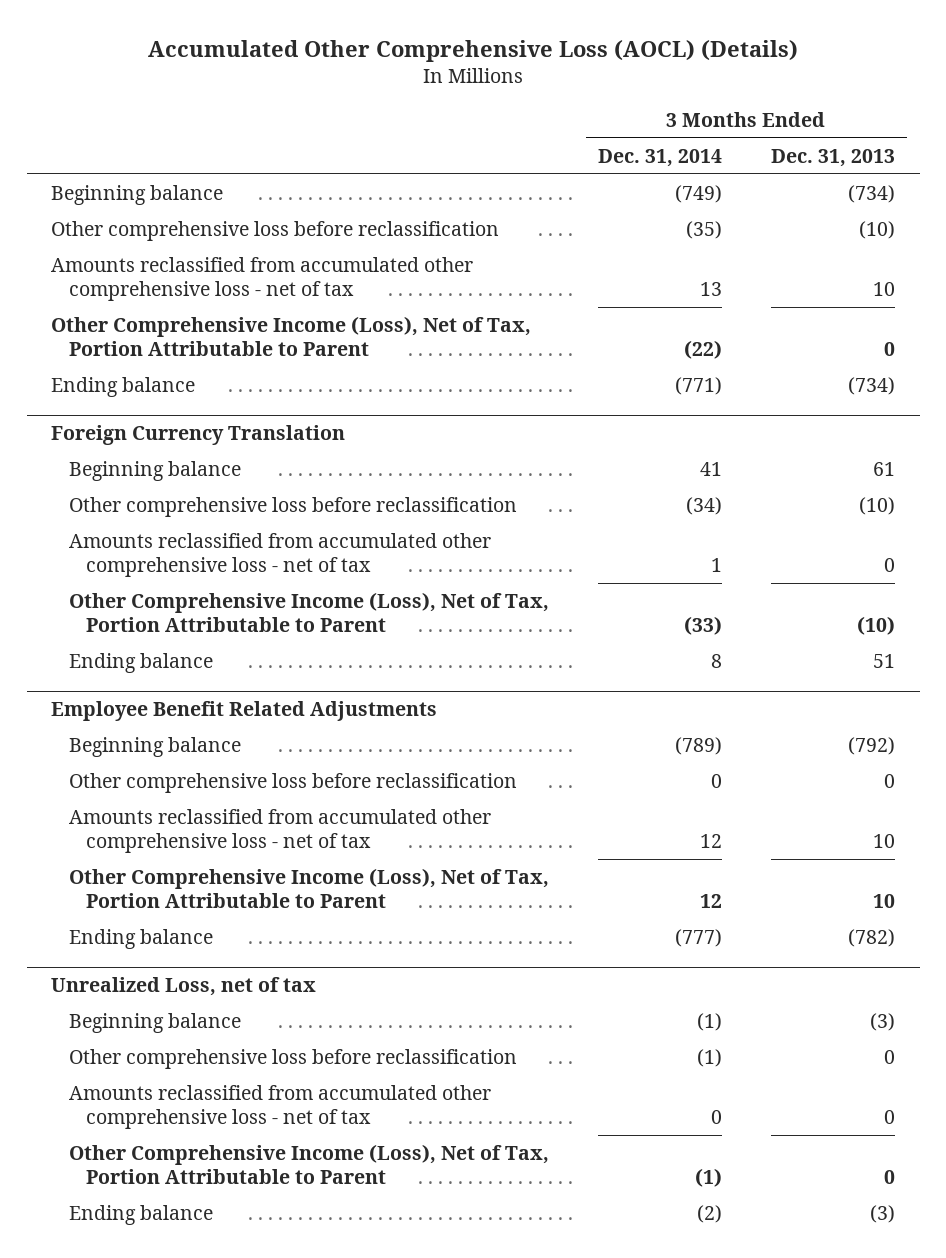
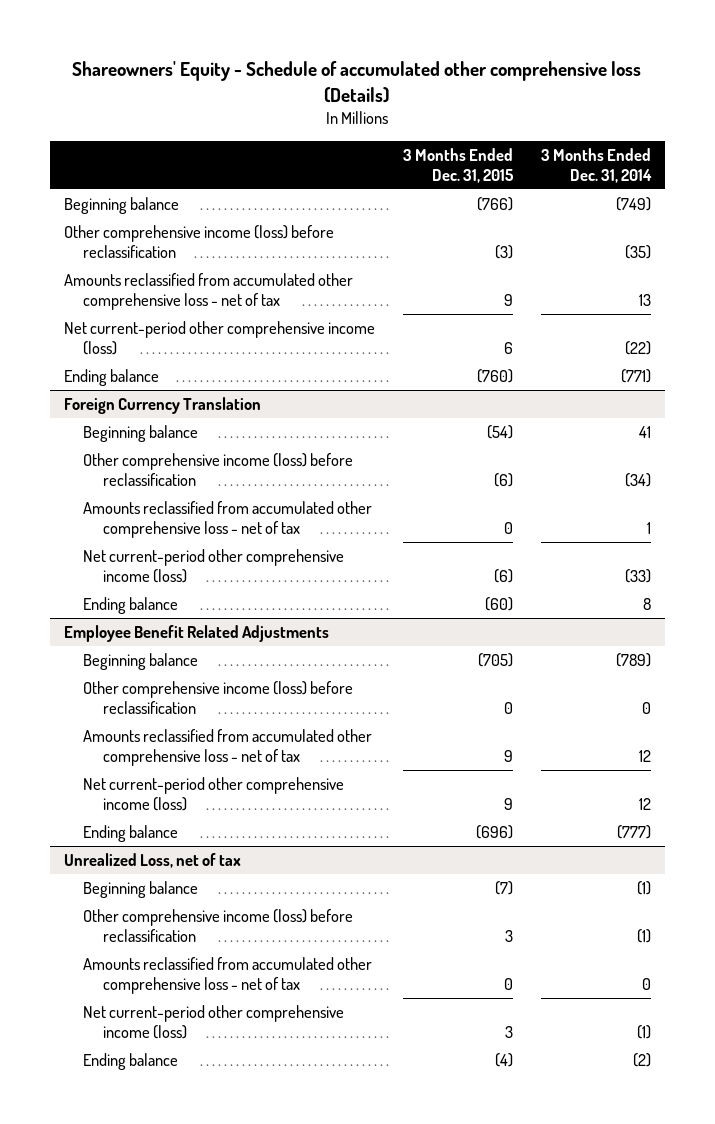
[148,39,799,62] Accumulated Other Comprehensive Loss (AOCL) (Details) -> [72,60,642,103] Shareowners' Equity - Schedule of accumulated other comprehensive loss (Details)
[770,148,895,167] Dec. 31, 2013 -> none
none -> [402,148,514,183] 3 Months Ended Dec. 31, 2015
[51,220,500,241] Other comprehensive loss before reclassification -> [63,225,334,258] Other comprehensive income (loss) before reclassification
[51,315,532,357] Other Comprehensive Income (Loss), Net of Tax, Portion Attributable to Parent -> [63,321,375,355] Net current-period other comprehensive income (loss)
[68,496,517,517] Other comprehensive loss before reclassification -> [83,453,354,486] Other comprehensive income (loss) before reclassification
[68,591,549,633] Other Comprehensive Income (Loss), Net of Tax, Portion Attributable to Parent -> [83,549,345,583] Net current-period other comprehensive income (loss)
[68,772,517,793] Other comprehensive loss before reclassification -> [83,681,354,714] Other comprehensive income (loss) before reclassification
[68,867,549,909] Other Comprehensive Income (Loss), Net of Tax, Portion Attributable to Parent -> [83,777,345,811] Net current-period other comprehensive income (loss)
[68,1048,517,1069] Other comprehensive loss before reclassification -> [83,909,354,942] Other comprehensive income (loss) before reclassification
[68,1143,549,1185] Other Comprehensive Income (Loss), Net of Tax, Portion Attributable to Parent -> [83,1005,345,1039] Net current-period other comprehensive income (loss)

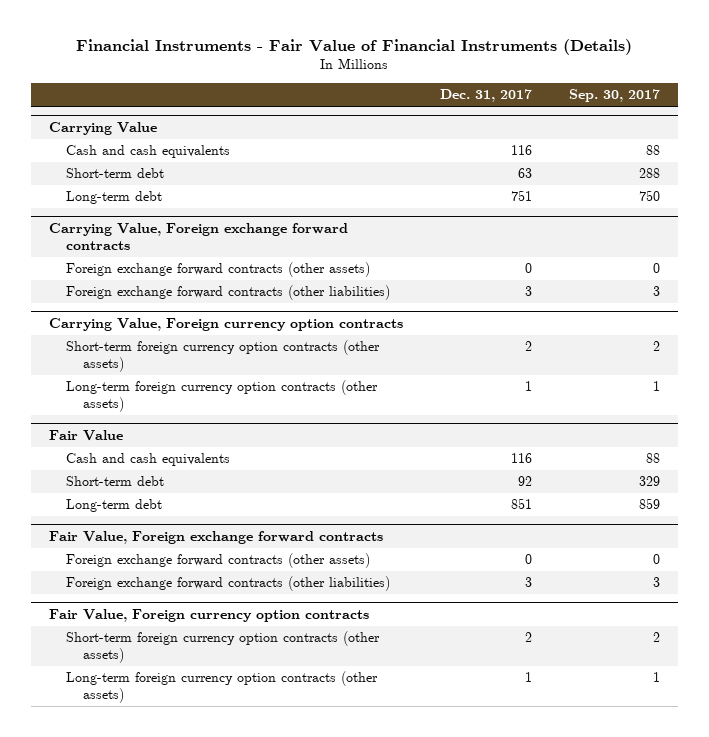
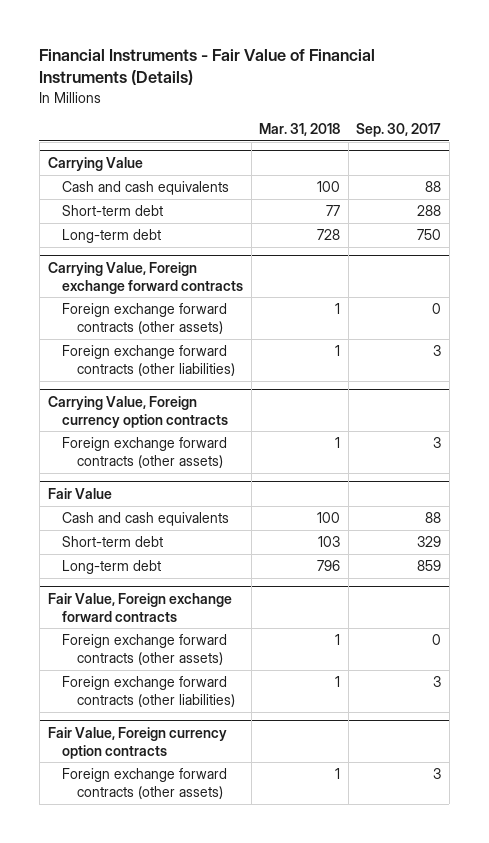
[439,89,532,103] Dec. 31, 2017 -> none
none -> [259,122,341,136] Mar. 31, 2018
[65,340,380,373] Short-term foreign currency option contracts (other assets) -> none
[65,380,378,413] Long-term foreign currency option contracts (other assets) -> none
none -> [62,437,228,468] Foreign exchange forward contracts (other assets)
[65,631,380,664] Short-term foreign currency option contracts (other assets) -> none
[65,671,378,704] Long-term foreign currency option contracts (other assets) -> none
none -> [62,768,228,799] Foreign exchange forward contracts (other assets)

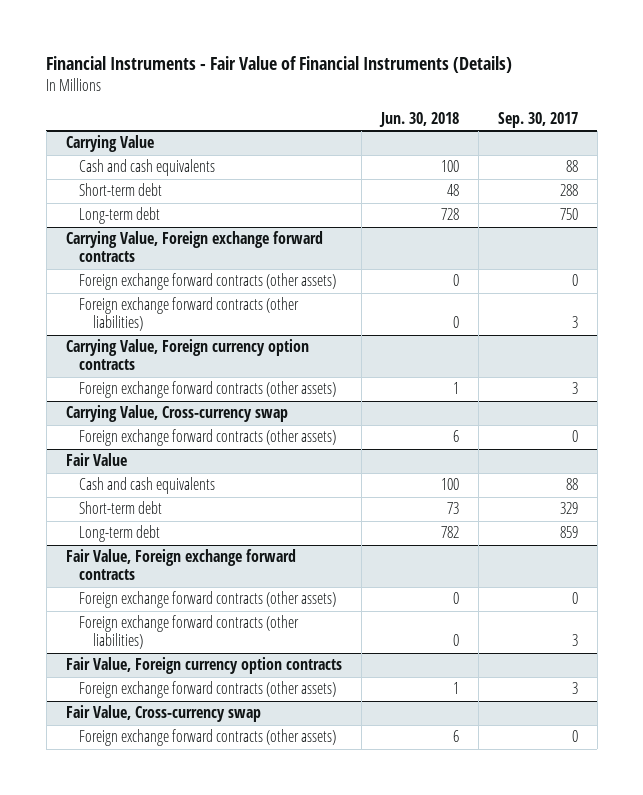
[259,122,341,136] Mar. 31, 2018 -> none
none -> [378,111,459,127] Jun. 30, 2018
none -> [65,405,288,423] Carrying Value, Cross-currency swap
none -> [79,429,337,447] Foreign exchange forward contracts (other assets)
none -> [65,705,261,723] Fair Value, Cross-currency swap
none -> [79,729,337,747] Foreign exchange forward contracts (other assets)

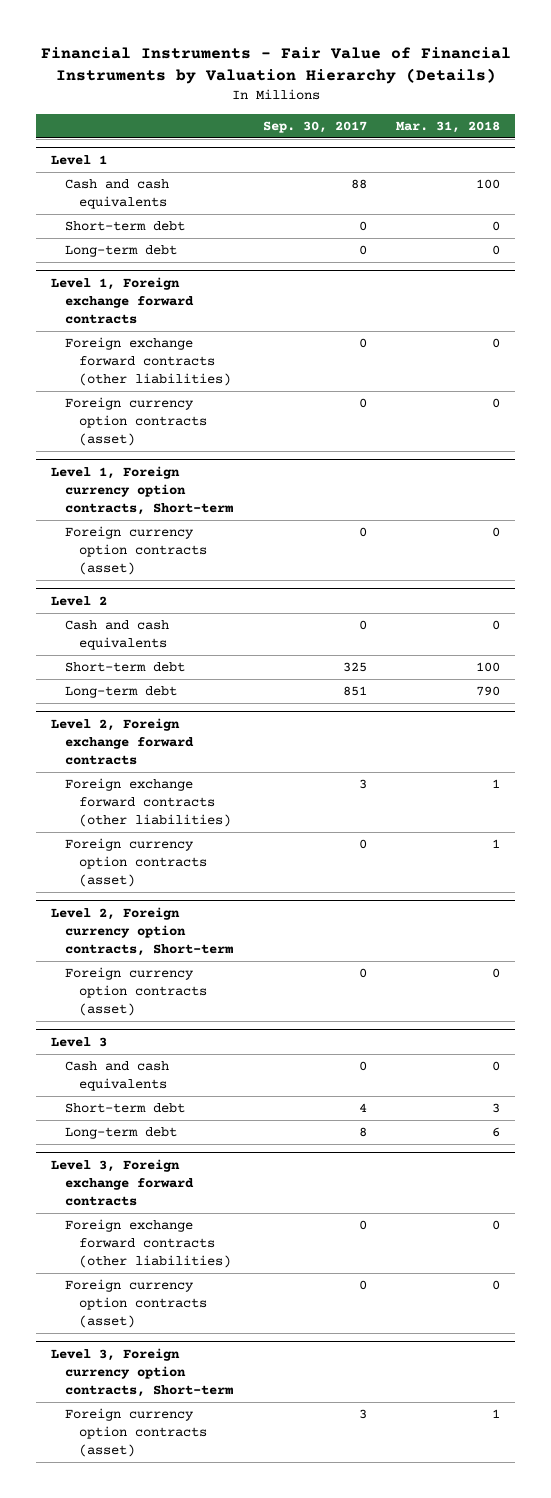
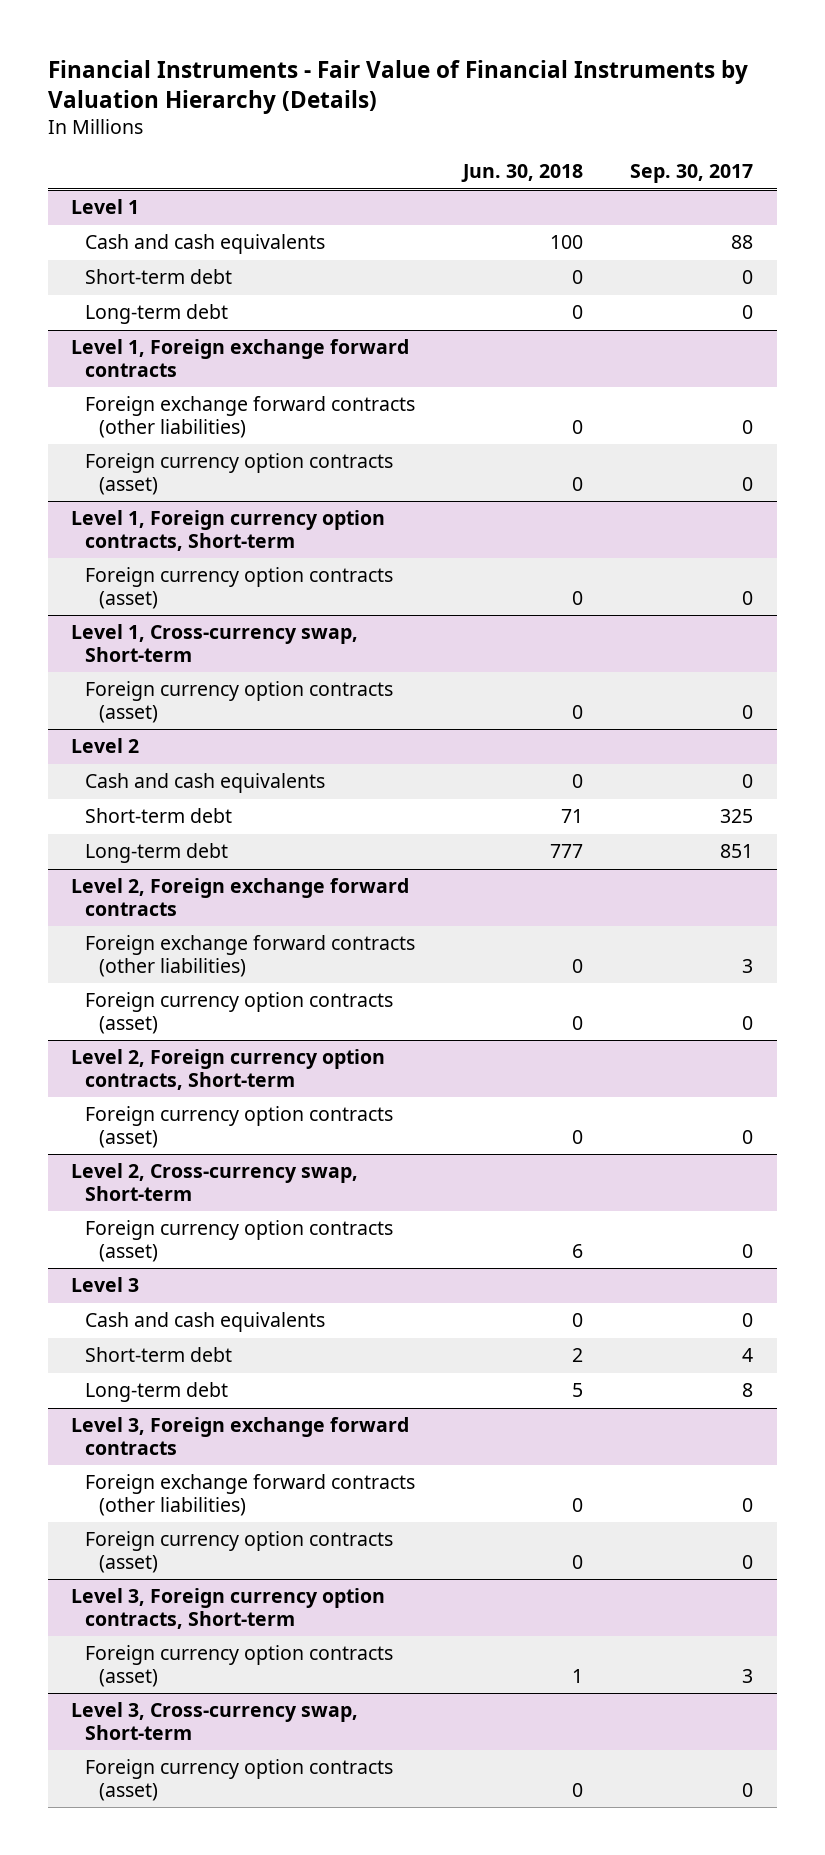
[396,120,501,133] Mar. 31, 2018 -> none
none -> [460,164,583,183] Jun. 30, 2018
none -> [71,624,359,663] Level 1, Cross-currency swap, Short-term
none -> [85,681,394,724] Foreign currency option contracts (asset)
none -> [71,1163,359,1202] Level 2, Cross-currency swap, Short-term
none -> [85,1220,394,1263] Foreign currency option contracts (asset)
none -> [71,1702,359,1741] Level 3, Cross-currency swap, Short-term
none -> [85,1759,394,1802] Foreign currency option contracts (asset)

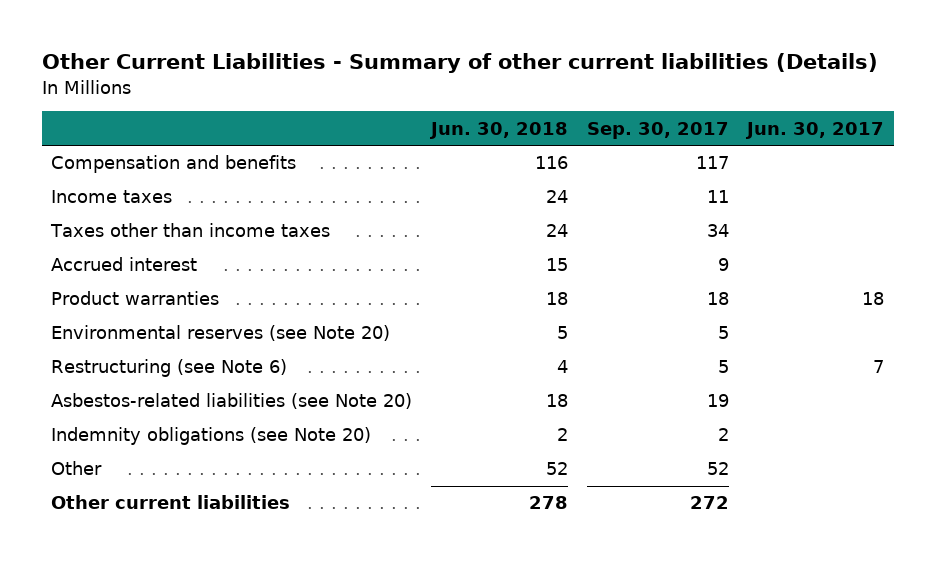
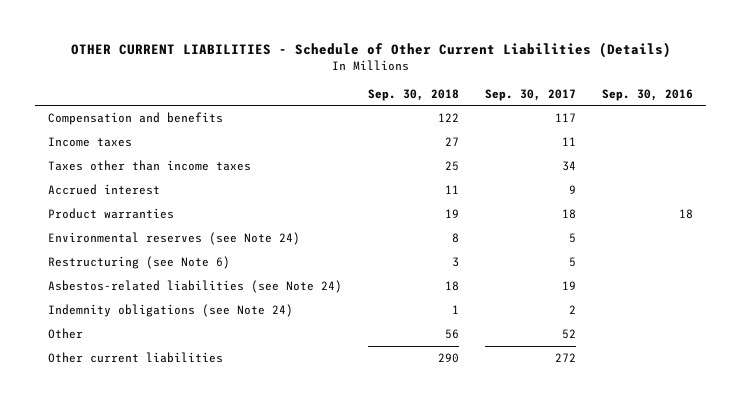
[41,53,878,74] Other Current Liabilities - Summary of other current liabilities (Details) -> [70,41,671,58] OTHER CURRENT LIABILITIES - Schedule of Other Current Liabilities (Details)
[428,121,568,139] Jun. 30, 2018 -> none
[745,121,885,139] Jun. 30, 2017 -> none
none -> [368,88,460,101] Sep. 30, 2018
none -> [602,88,694,101] Sep. 30, 2016
[51,325,391,342] Environmental reserves (see Note 20) -> [48,232,301,246] Environmental reserves (see Note 24)
[51,393,413,410] Asbestos-related liabilities (see Note 20) -> [48,280,343,294] Asbestos-related liabilities (see Note 24)
[51,427,372,446] Indemnity obligations (see Note 20) -> [48,304,294,318] Indemnity obligations (see Note 24)

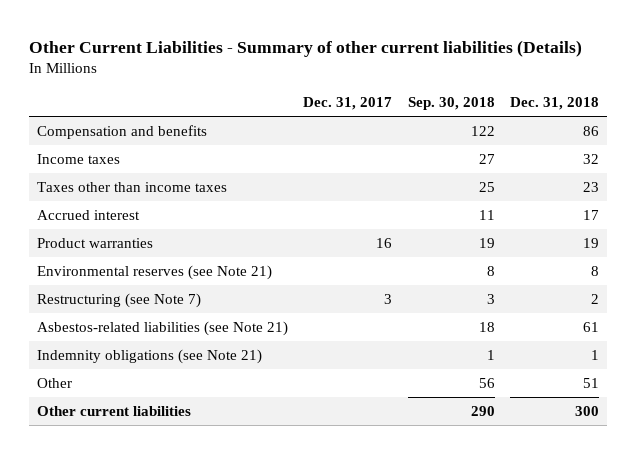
[70,41,671,58] OTHER CURRENT LIABILITIES - Schedule of Other Current Liabilities (Details) -> [28,39,582,57] Other Current Liabilities - Summary of other current liabilities (Details)
[485,88,577,101] Sep. 30, 2017 -> none
[602,88,694,101] Sep. 30, 2016 -> none
none -> [303,97,393,111] Dec. 31, 2017
none -> [510,97,600,111] Dec. 31, 2018
[48,232,301,246] Environmental reserves (see Note 24) -> [36,264,272,280] Environmental reserves (see Note 21)
[48,256,231,270] Restructuring (see Note 6) -> [36,292,201,308] Restructuring (see Note 7)
[48,280,343,294] Asbestos-related liabilities (see Note 24) -> [36,320,288,336] Asbestos-related liabilities (see Note 21)
[48,304,294,318] Indemnity obligations (see Note 24) -> [36,348,262,364] Indemnity obligations (see Note 21)

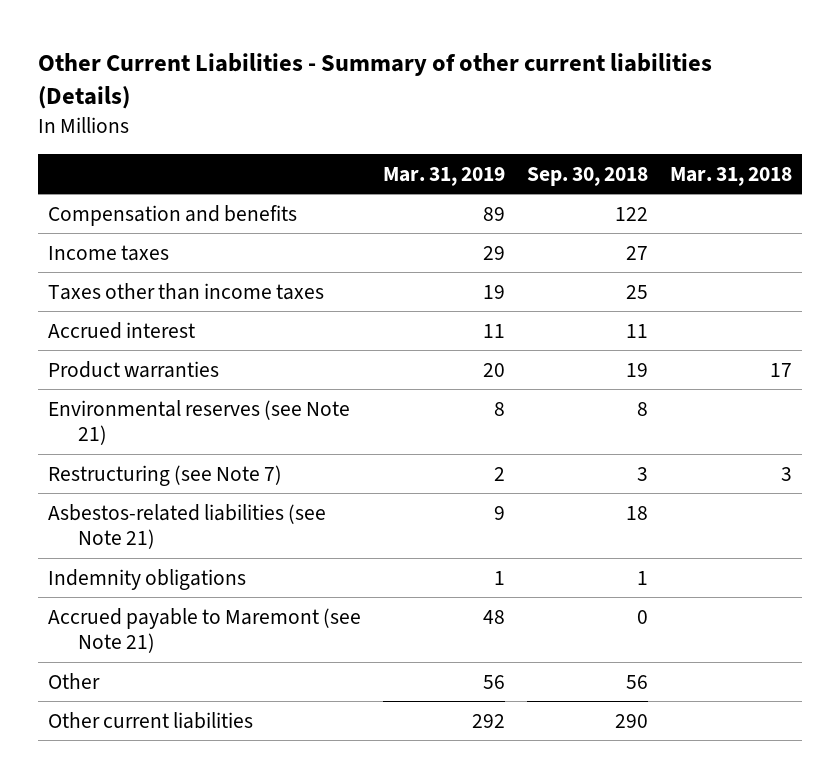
[303,97,393,111] Dec. 31, 2017 -> none
[510,97,600,111] Dec. 31, 2018 -> none
none -> [383,166,506,186] Mar. 31, 2019
none -> [669,166,792,186] Mar. 31, 2018
[36,348,262,364] Indemnity obligations (see Note 21) -> [48,568,247,590] Indemnity obligations
none -> [48,607,362,654] Accrued payable to Maremont (see Note 21)

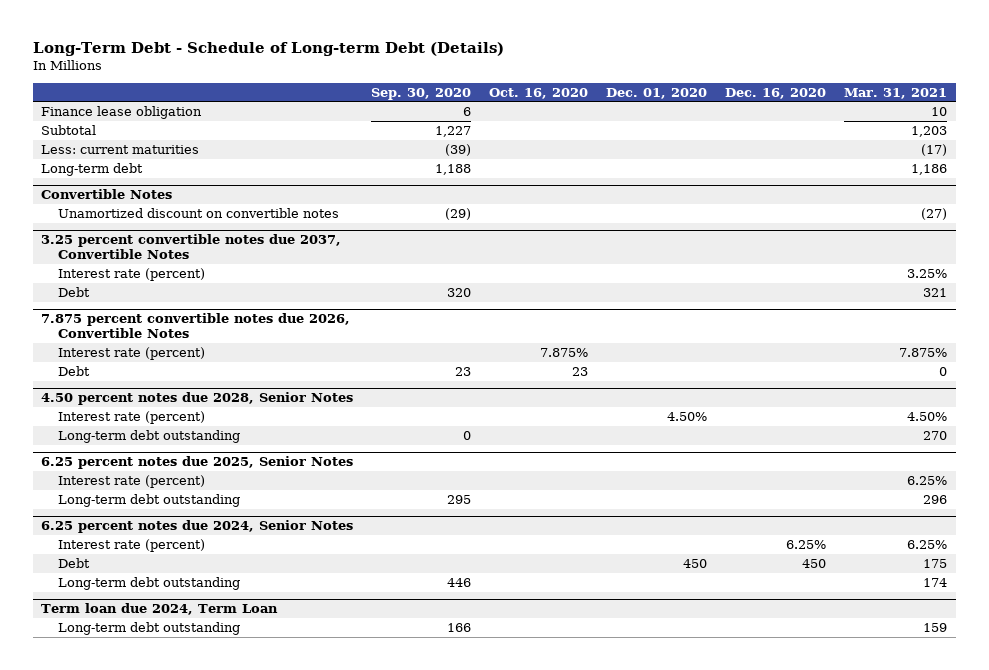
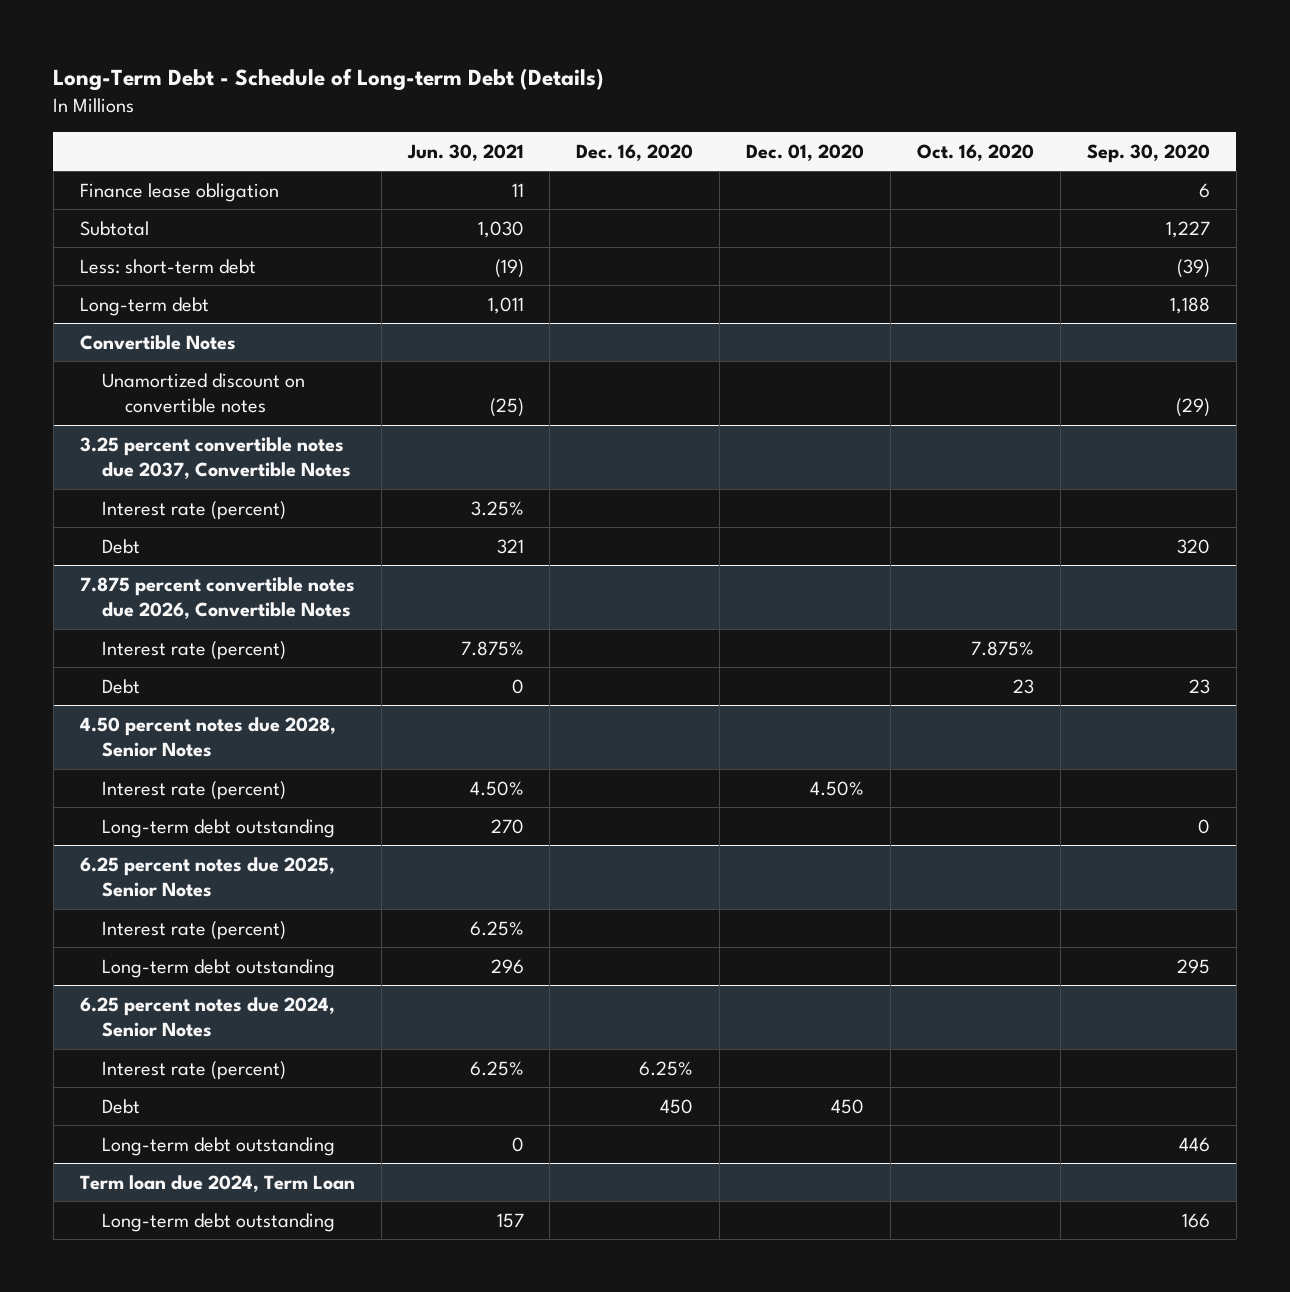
[844,87,948,99] Mar. 31, 2021 -> none
none -> [406,143,524,161] Jun. 30, 2021
[41,144,200,154] Less: current maturities -> [79,258,256,274] Less: short-term debt

